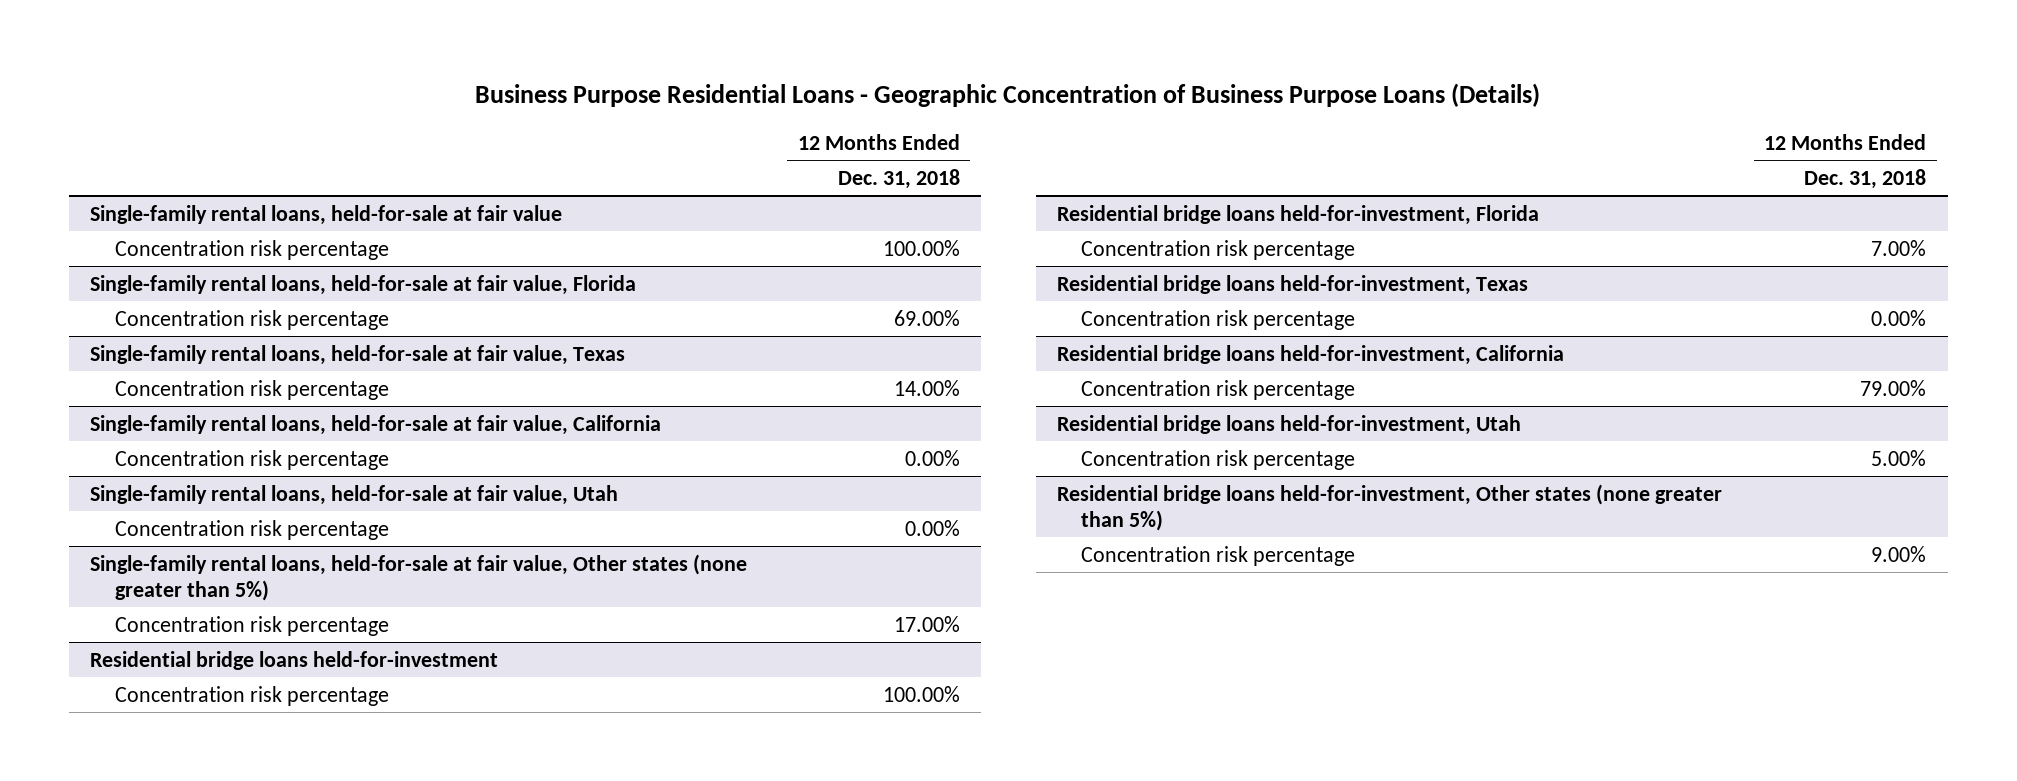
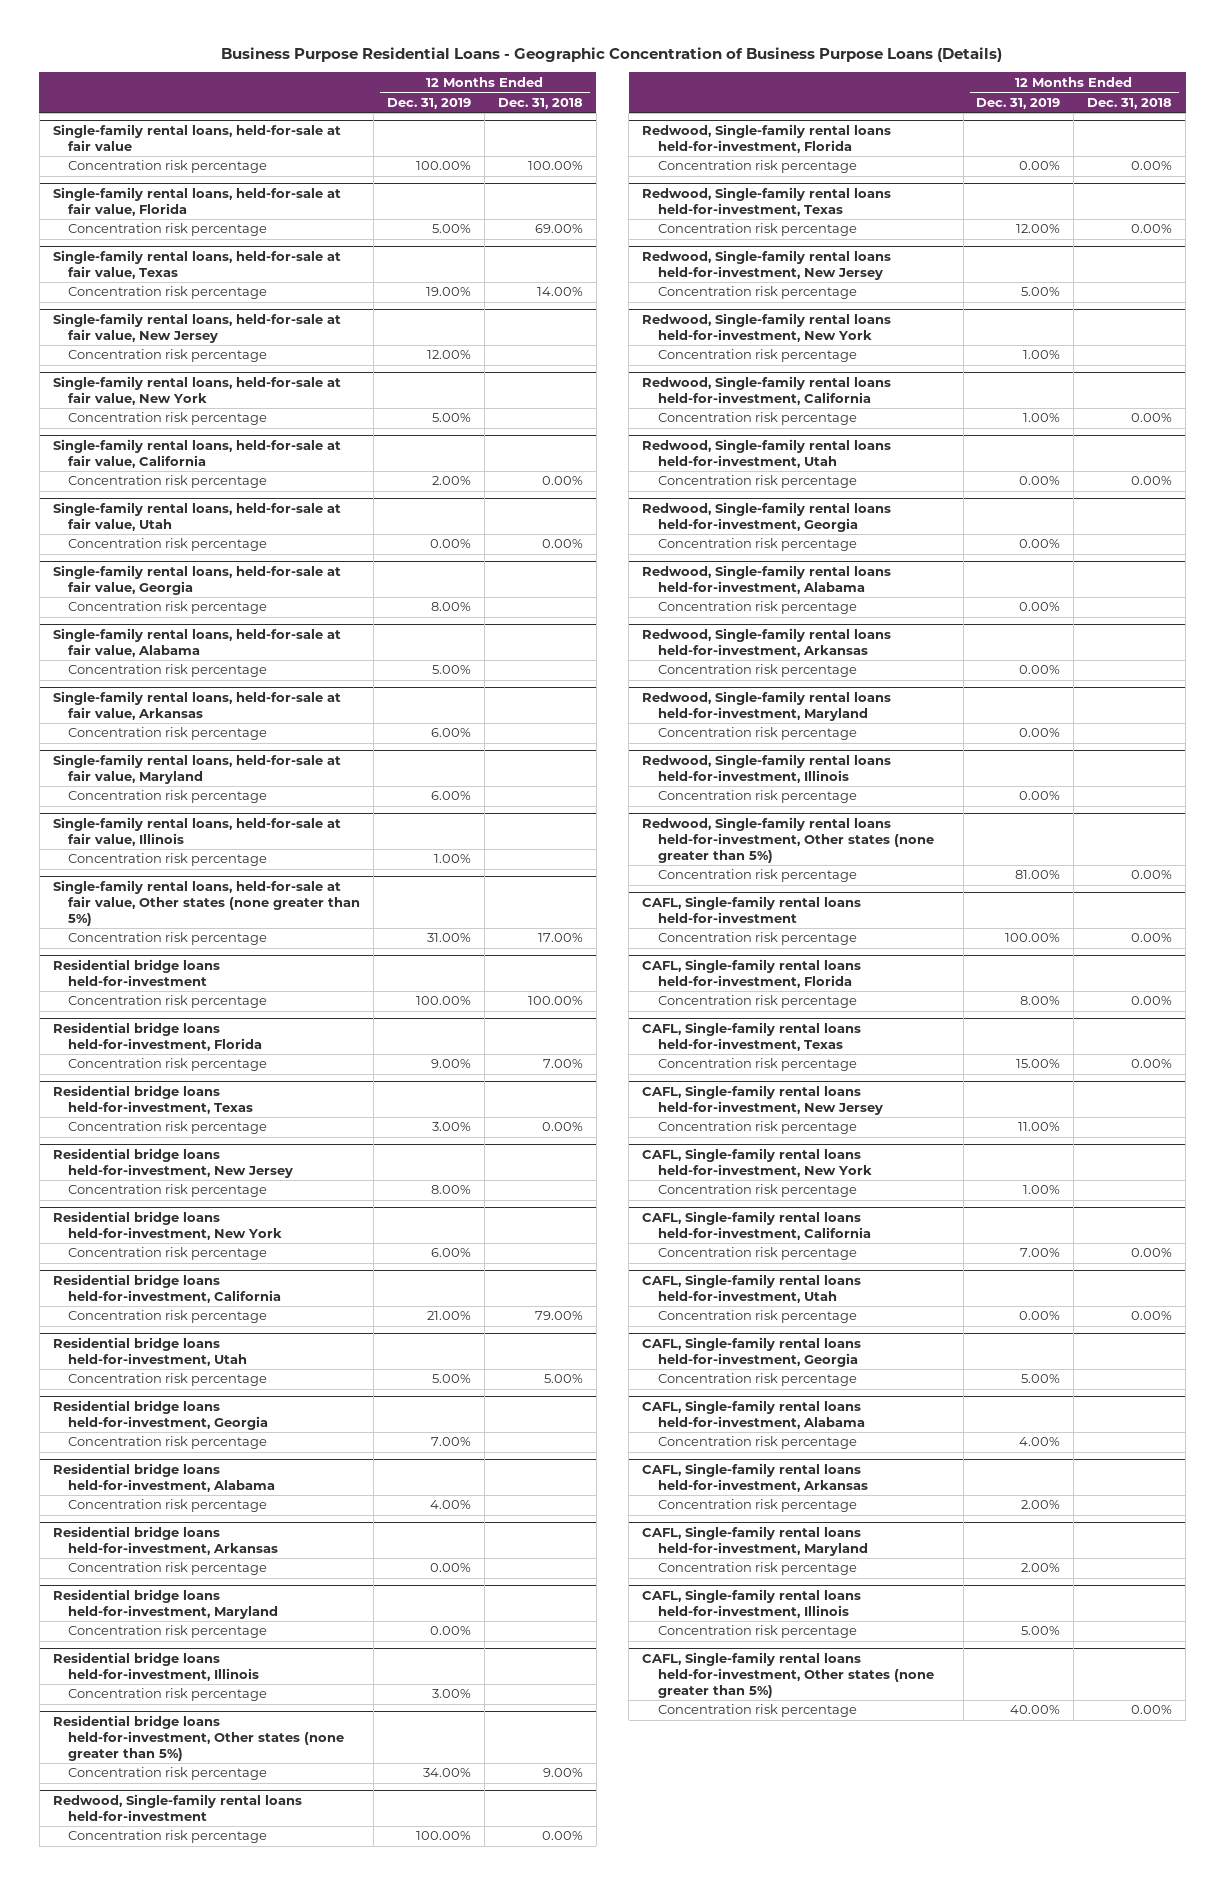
none -> [387,97,472,109] Dec. 31, 2019
none -> [52,313,341,344] Single-family rental loans, held-for-sale at fair value, New Jersey
none -> [68,349,268,363] Concentration risk percentage
none -> [52,376,341,406] Single-family rental loans, held-for-sale at fair value, New York
none -> [68,412,268,426] Concentration risk percentage
none -> [52,565,341,596] Single-family rental loans, held-for-sale at fair value, Georgia
none -> [68,601,268,615] Concentration risk percentage
none -> [52,628,341,658] Single-family rental loans, held-for-sale at fair value, Alabama
none -> [68,664,268,678] Concentration risk percentage
none -> [52,691,341,721] Single-family rental loans, held-for-sale at fair value, Arkansas
none -> [68,727,268,741] Concentration risk percentage
none -> [52,754,341,785] Single-family rental loans, held-for-sale at fair value, Maryland
none -> [68,790,268,804] Concentration risk percentage
none -> [52,817,341,847] Single-family rental loans, held-for-sale at fair value, Illinois
none -> [68,853,268,867] Concentration risk percentage
none -> [52,1148,294,1179] Residential bridge loans held-for-investment, New Jersey
none -> [68,1184,268,1198] Concentration risk percentage
none -> [52,1211,283,1241] Residential bridge loans held-for-investment, New York
none -> [68,1247,268,1261] Concentration risk percentage
none -> [52,1400,269,1431] Residential bridge loans held-for-investment, Georgia
none -> [68,1436,268,1450] Concentration risk percentage
none -> [52,1463,276,1493] Residential bridge loans held-for-investment, Alabama
none -> [68,1499,268,1513] Concentration risk percentage
none -> [52,1526,279,1556] Residential bridge loans held-for-investment, Arkansas
none -> [68,1562,268,1576] Concentration risk percentage
none -> [52,1589,279,1620] Residential bridge loans held-for-investment, Maryland
none -> [68,1625,268,1639] Concentration risk percentage
none -> [52,1652,260,1682] Residential bridge loans held-for-investment, Illinois
none -> [68,1688,268,1702] Concentration risk percentage
none -> [52,1794,302,1822] Redwood, Single-family rental loans held-for-investment
none -> [68,1830,268,1844] Concentration risk percentage
none -> [642,124,892,154] Redwood, Single-family rental loans held-for-investment, Florida
none -> [657,160,857,174] Concentration risk percentage
none -> [642,187,892,217] Redwood, Single-family rental loans held-for-investment, Texas
none -> [657,223,857,237] Concentration risk percentage
none -> [642,250,892,281] Redwood, Single-family rental loans held-for-investment, New Jersey
none -> [657,286,857,300] Concentration risk percentage
none -> [642,313,892,343] Redwood, Single-family rental loans held-for-investment, New York
none -> [657,349,857,363] Concentration risk percentage
none -> [642,376,892,406] Redwood, Single-family rental loans held-for-investment, California
none -> [657,412,857,426] Concentration risk percentage
none -> [642,439,892,469] Redwood, Single-family rental loans held-for-investment, Utah
none -> [657,475,857,489] Concentration risk percentage
none -> [642,502,892,533] Redwood, Single-family rental loans held-for-investment, Georgia
none -> [657,538,857,552] Concentration risk percentage
none -> [642,565,892,595] Redwood, Single-family rental loans held-for-investment, Alabama
none -> [657,601,857,615] Concentration risk percentage
none -> [642,628,892,658] Redwood, Single-family rental loans held-for-investment, Arkansas
none -> [657,664,857,678] Concentration risk percentage
none -> [642,691,892,722] Redwood, Single-family rental loans held-for-investment, Maryland
none -> [657,727,857,741] Concentration risk percentage
none -> [642,754,892,784] Redwood, Single-family rental loans held-for-investment, Illinois
none -> [657,790,857,804] Concentration risk percentage
none -> [642,817,934,863] Redwood, Single-family rental loans held-for-investment, Other states (none greater than 5%)
none -> [657,869,857,883] Concentration risk percentage
none -> [642,896,862,924] CAFL, Single-family rental loans held-for-investment
none -> [657,932,857,946] Concentration risk percentage
none -> [642,959,862,989] CAFL, Single-family rental loans held-for-investment, Florida
none -> [657,995,857,1009] Concentration risk percentage
none -> [642,1022,862,1052] CAFL, Single-family rental loans held-for-investment, Texas
none -> [657,1058,857,1072] Concentration risk percentage
none -> [642,1085,883,1116] CAFL, Single-family rental loans held-for-investment, New Jersey
none -> [657,1121,857,1135] Concentration risk percentage
none -> [642,1148,872,1178] CAFL, Single-family rental loans held-for-investment, New York
none -> [657,1184,857,1198] Concentration risk percentage
none -> [642,1211,871,1241] CAFL, Single-family rental loans held-for-investment, California
none -> [657,1247,857,1261] Concentration risk percentage
none -> [642,1274,862,1304] CAFL, Single-family rental loans held-for-investment, Utah
none -> [657,1310,857,1324] Concentration risk percentage
none -> [642,1337,862,1368] CAFL, Single-family rental loans held-for-investment, Georgia
none -> [657,1373,857,1387] Concentration risk percentage
none -> [642,1400,865,1430] CAFL, Single-family rental loans held-for-investment, Alabama
none -> [657,1436,857,1450] Concentration risk percentage
none -> [642,1463,868,1493] CAFL, Single-family rental loans held-for-investment, Arkansas
none -> [657,1499,857,1513] Concentration risk percentage
none -> [642,1526,868,1557] CAFL, Single-family rental loans held-for-investment, Maryland
none -> [657,1562,857,1576] Concentration risk percentage
none -> [642,1589,862,1619] CAFL, Single-family rental loans held-for-investment, Illinois
none -> [657,1625,857,1639] Concentration risk percentage
none -> [642,1652,934,1698] CAFL, Single-family rental loans held-for-investment, Other states (none greater than 5%)
none -> [657,1704,857,1718] Concentration risk percentage

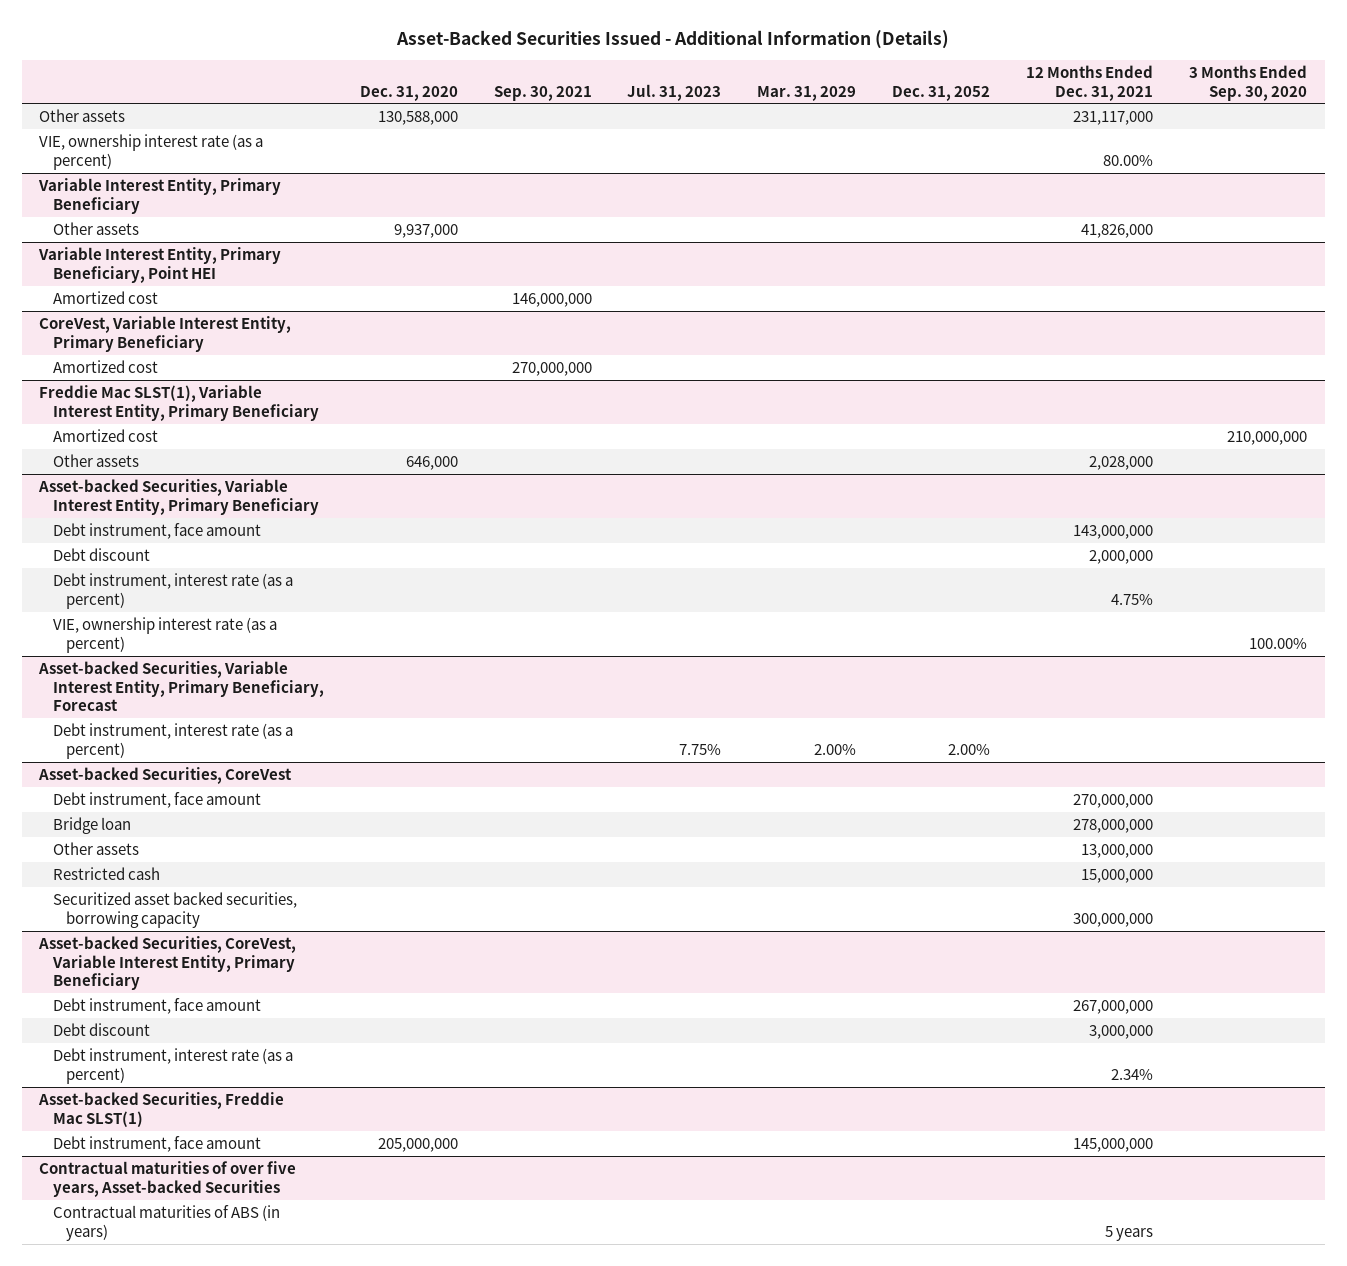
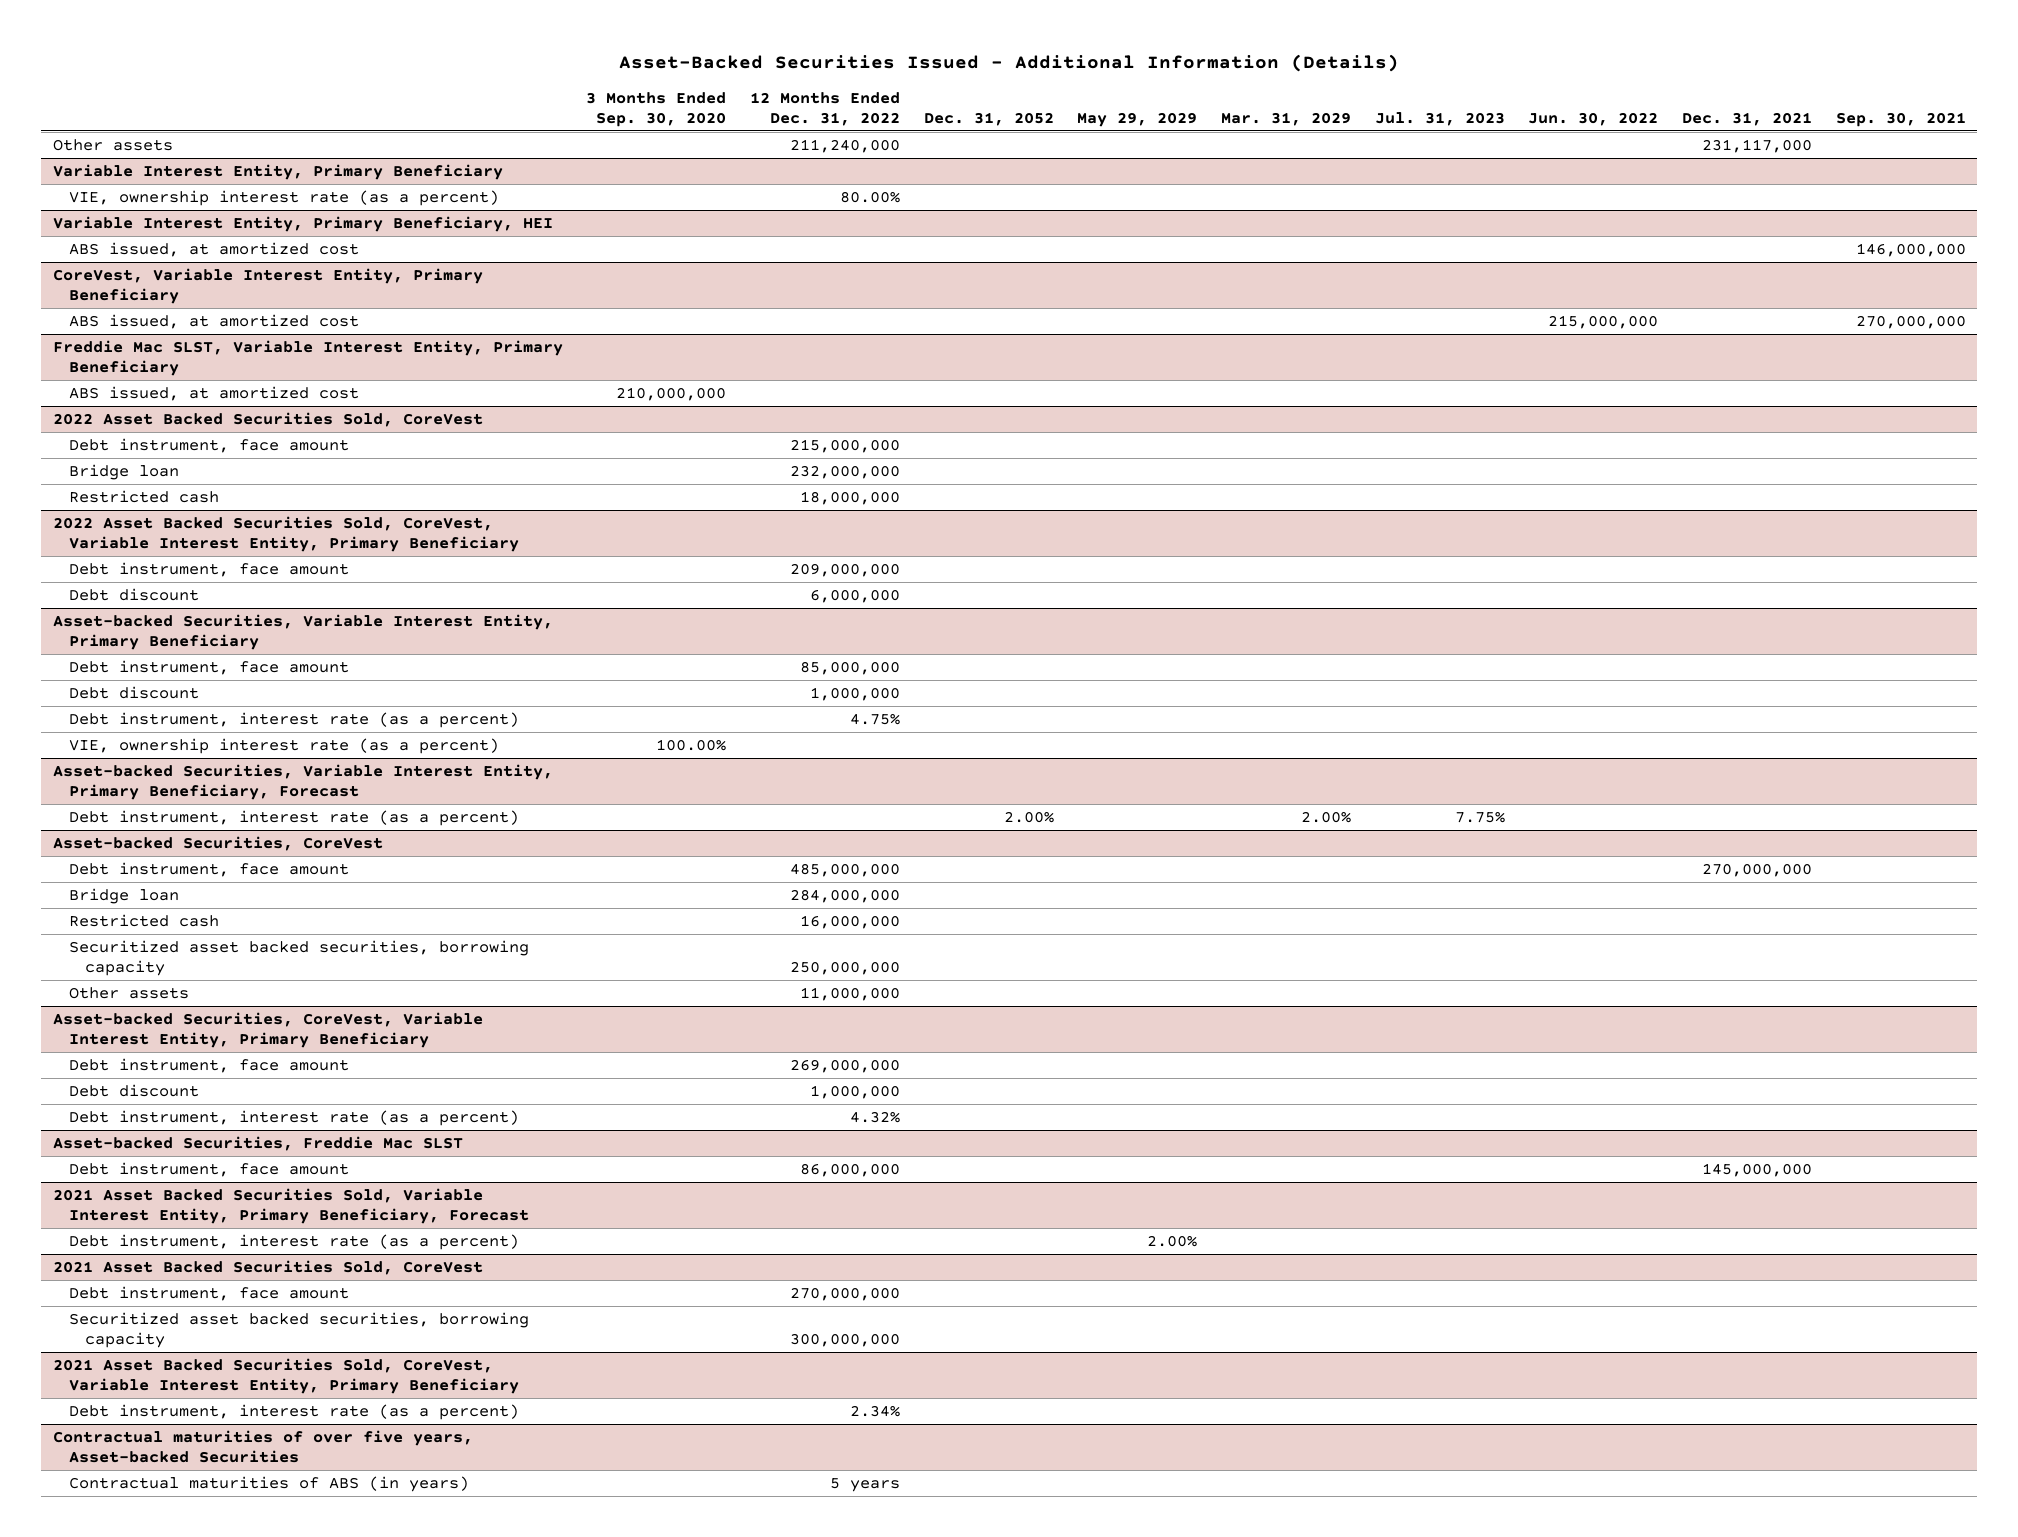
[359,85,458,101] Dec. 31, 2020 -> none
[1026,64,1154,101] 12 Months Ended Dec. 31, 2021 -> none
none -> [750,91,901,127] 12 Months Ended Dec. 31, 2022
none -> [1077,112,1198,128] May 29, 2029
none -> [1528,112,1659,127] Jun. 30, 2022
none -> [1682,112,1813,127] Dec. 31, 2021
[39,133,264,170] VIE, ownership interest rate (as a percent) -> none
[52,221,139,235] Other assets -> none
none -> [69,189,500,206] VIE, ownership interest rate (as a percent)
[38,246,282,283] Variable Interest Entity, Primary Beneficiary, Point HEI -> [52,215,553,232] Variable Interest Entity, Primary Beneficiary, HEI
[52,290,158,304] Amortized cost -> [69,241,360,257] ABS issued, at amortized cost
[52,453,139,467] Other assets -> none
[52,359,158,373] Amortized cost -> [69,313,360,329] ABS issued, at amortized cost
[39,384,319,421] Freddie Mac SLST(1), Variable Interest Entity, Primary Beneficiary -> [52,339,563,377] Freddie Mac SLST, Variable Interest Entity, Primary Beneficiary
[52,428,158,442] Amortized cost -> [69,385,360,401] ABS issued, at amortized cost
none -> [52,411,483,427] 2022 Asset Backed Securities Sold, CoreVest
none -> [69,437,350,453] Debt instrument, face amount
none -> [69,463,180,480] Bridge loan
none -> [69,489,220,503] Restricted cash
none -> [52,515,520,553] 2022 Asset Backed Securities Sold, CoreVest, Variable Interest Entity, Primary Beneficiary
none -> [69,561,350,577] Debt instrument, face amount
none -> [69,587,200,601] Debt discount
[52,841,139,855] Other assets -> [69,986,190,999] Other assets
[38,1091,285,1127] Asset-backed Securities, Freddie Mac SLST(1) -> [52,1135,463,1151] Asset-backed Securities, Freddie Mac SLST
none -> [52,1187,530,1225] 2021 Asset Backed Securities Sold, Variable Interest Entity, Primary Beneficiary, Forecast
none -> [69,1233,520,1250] Debt instrument, interest rate (as a percent)
none -> [52,1259,483,1275] 2021 Asset Backed Securities Sold, CoreVest
none -> [69,1285,350,1301] Debt instrument, face amount
none -> [69,1311,530,1349] Securitized asset backed securities, borrowing capacity
none -> [52,1357,520,1395] 2021 Asset Backed Securities Sold, CoreVest, Variable Interest Entity, Primary Beneficiary
none -> [69,1403,520,1420] Debt instrument, interest rate (as a percent)

